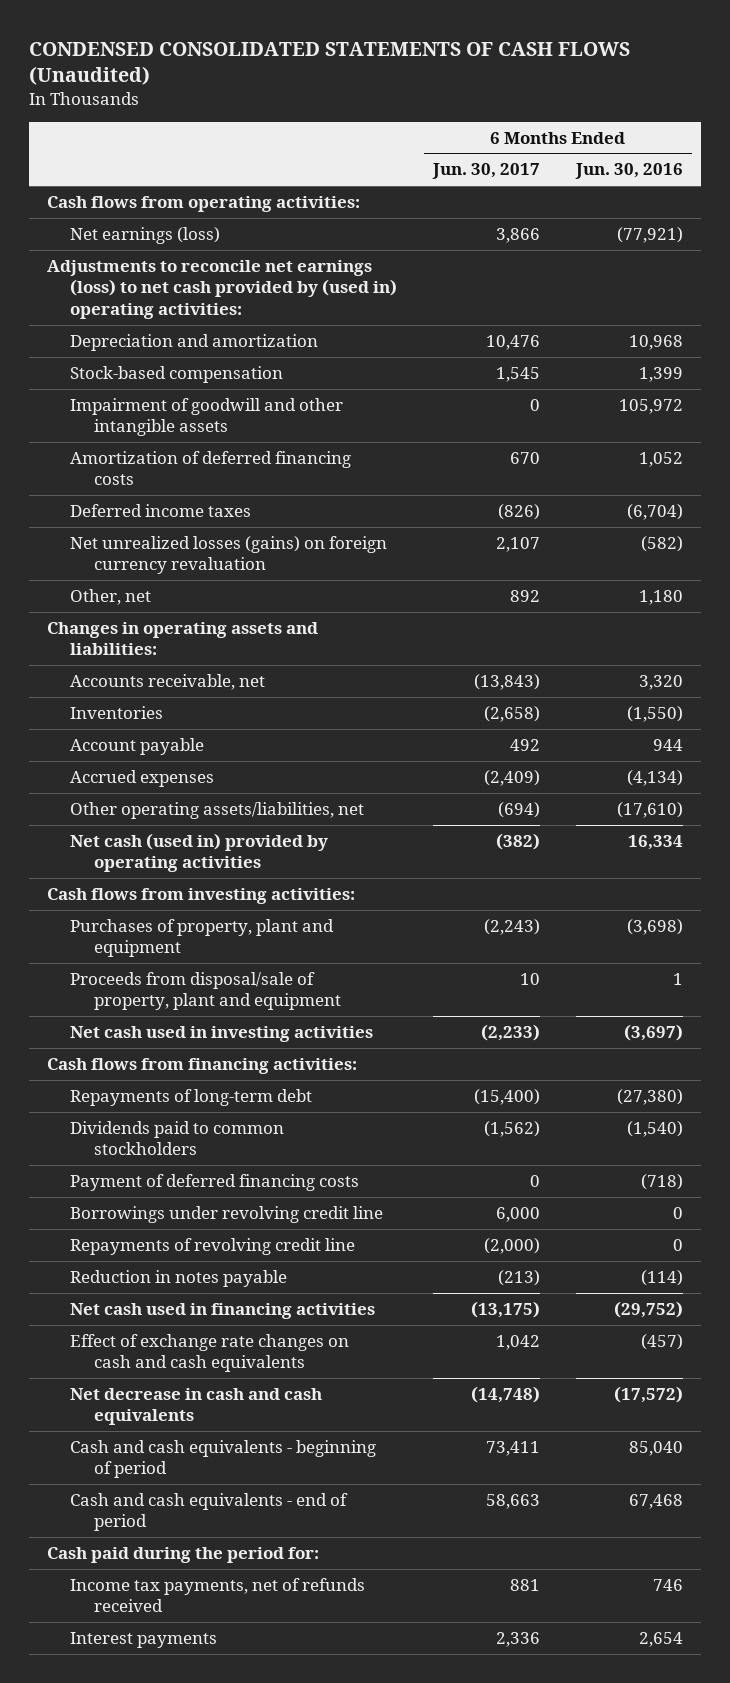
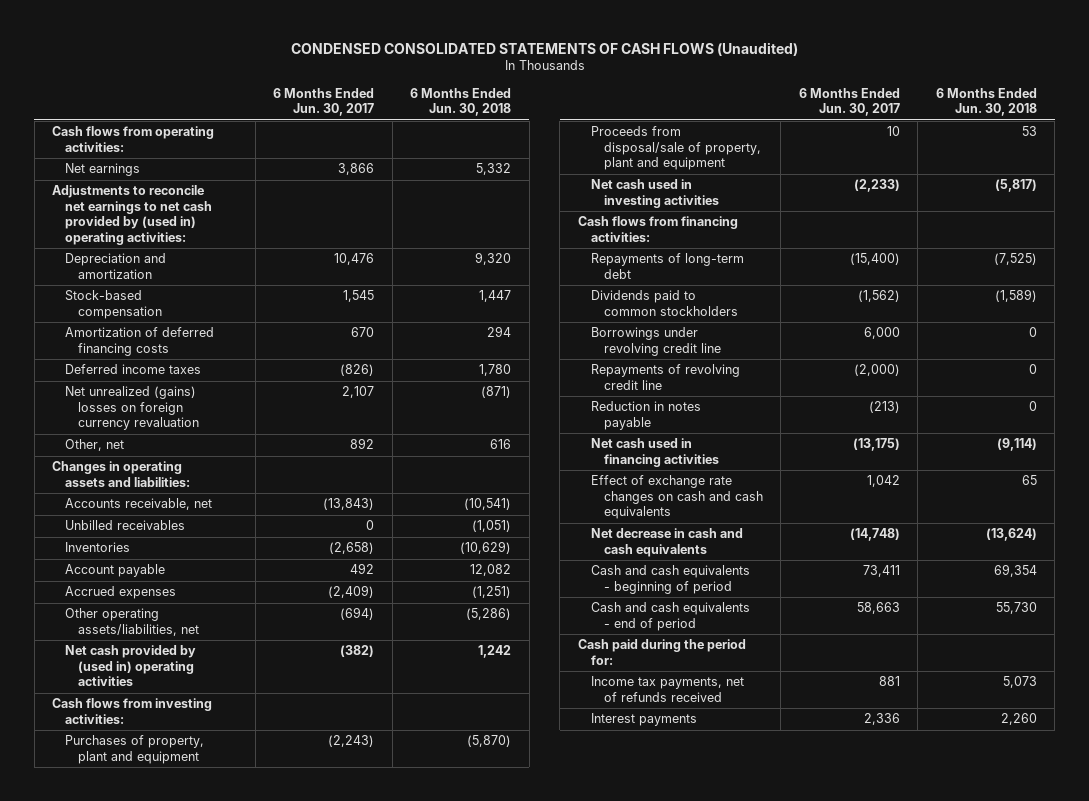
[574,163,683,180] Jun. 30, 2016 -> none
none -> [410,87,512,117] 6 Months Ended Jun. 30, 2018
[70,226,221,244] Net earnings (loss) -> [65,163,141,177] Net earnings
[47,259,398,319] Adjustments to reconcile net earnings (loss) to net cash provided by (used in) operating activities: -> [52,185,213,245] Adjustments to reconcile net earnings to net cash provided by (used in) operating activities:
[70,397,344,437] Impairment of goodwill and other intangible assets -> none
[70,535,388,575] Net unrealized losses (gains) on foreign currency revaluation -> [65,386,200,431] Net unrealized (gains) losses on foreign currency revaluation
none -> [65,520,186,531] Unbilled receivables
[70,832,329,873] Net cash (used in) provided by operating activities -> [65,645,197,687] Net cash provided by (used in) operating activities
[70,1173,360,1191] Payment of deferred financing costs -> none

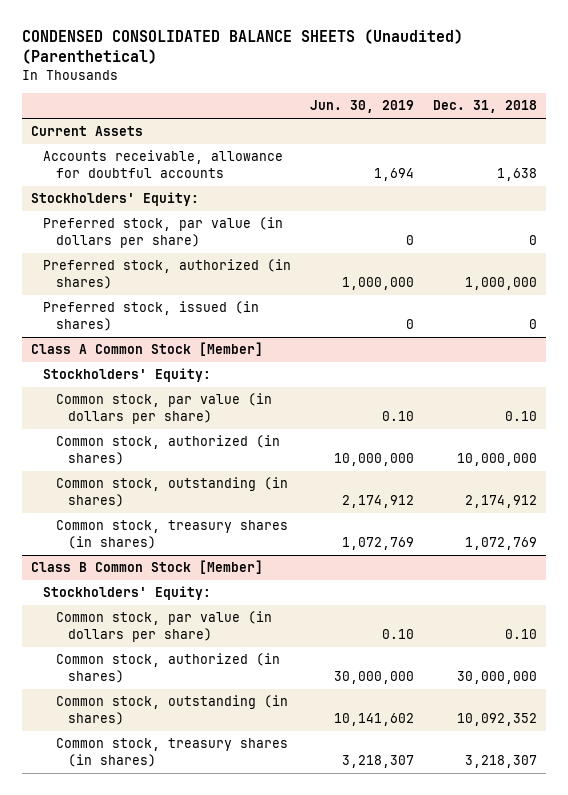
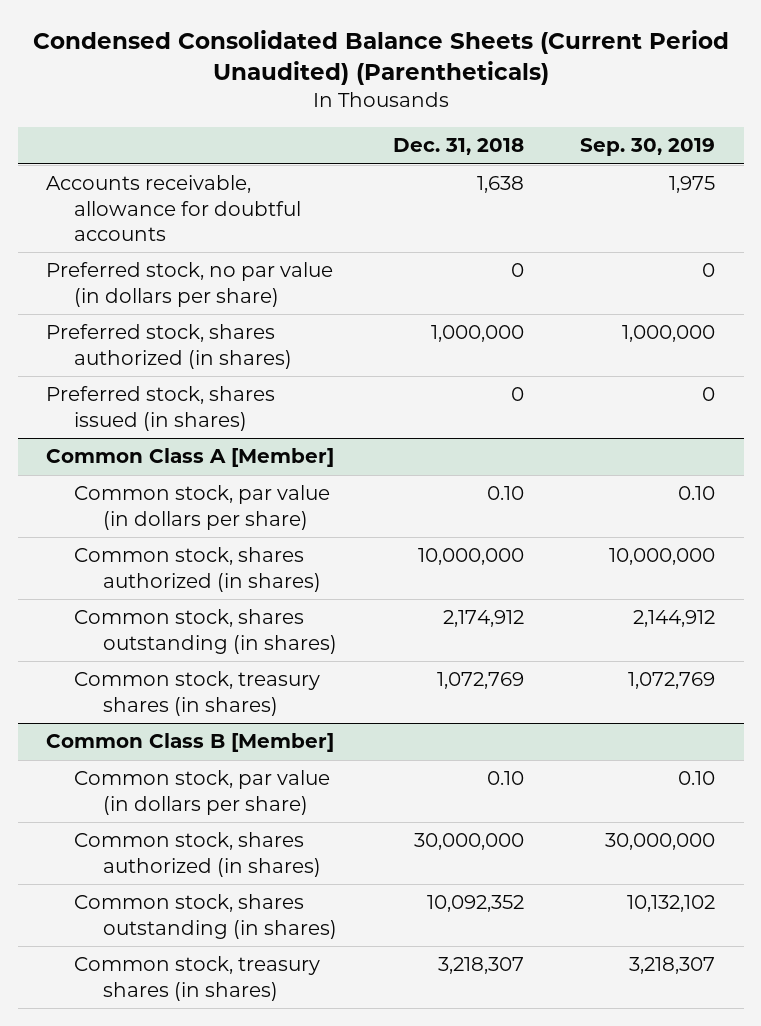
[21,28,463,65] CONDENSED CONSOLIDATED BALANCE SHEETS (Unaudited) (Parenthetical) -> [32,29,729,85] Condensed Consolidated Balance Sheets (Current Period Unaudited) (Parentheticals)
[310,100,415,114] Jun. 30, 2019 -> none
none -> [580,138,716,157] Sep. 30, 2019
[31,126,144,137] Current Assets -> none
[31,192,200,207] Stockholders' Equity: -> none
[43,368,212,383] Stockholders' Equity: -> none
[43,217,284,248] Preferred stock, par value (in dollars per share) -> [45,262,333,307] Preferred stock, no par value (in dollars per share)
[43,259,292,289] Preferred stock, authorized (in shares) -> [45,324,293,369] Preferred stock, shares authorized (in shares)
[43,301,260,331] Preferred stock, issued (in shares) -> [45,386,275,431] Preferred stock, shares issued (in shares)
[31,342,264,357] Class A Common Stock [Member] -> [45,448,334,468] Common Class A [Member]
[55,435,280,465] Common stock, authorized (in shares) -> [74,547,322,592] Common stock, shares authorized (in shares)
[55,477,288,507] Common stock, outstanding (in shares) -> [74,609,338,654] Common stock, shares outstanding (in shares)
[43,586,212,601] Stockholders' Equity: -> none
[31,560,264,575] Class B Common Stock [Member] -> [45,733,334,753] Common Class B [Member]
[55,653,280,683] Common stock, authorized (in shares) -> [74,832,322,877] Common stock, shares authorized (in shares)
[55,695,288,725] Common stock, outstanding (in shares) -> [74,894,338,939] Common stock, shares outstanding (in shares)

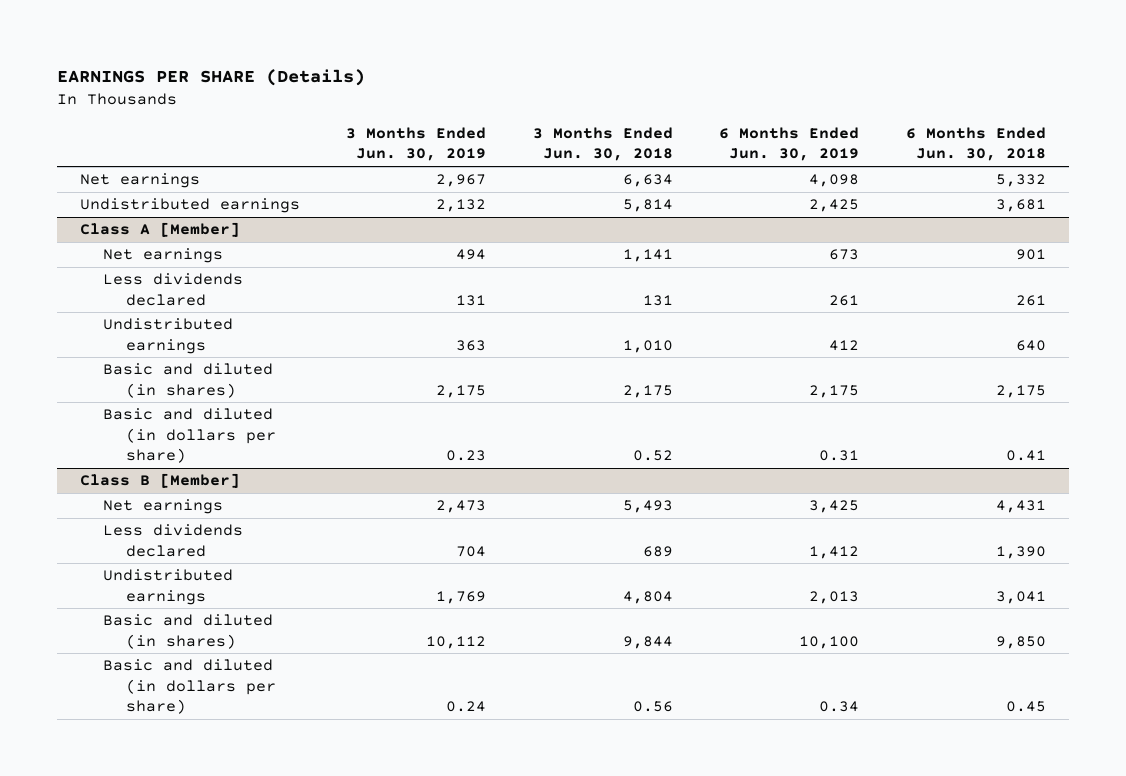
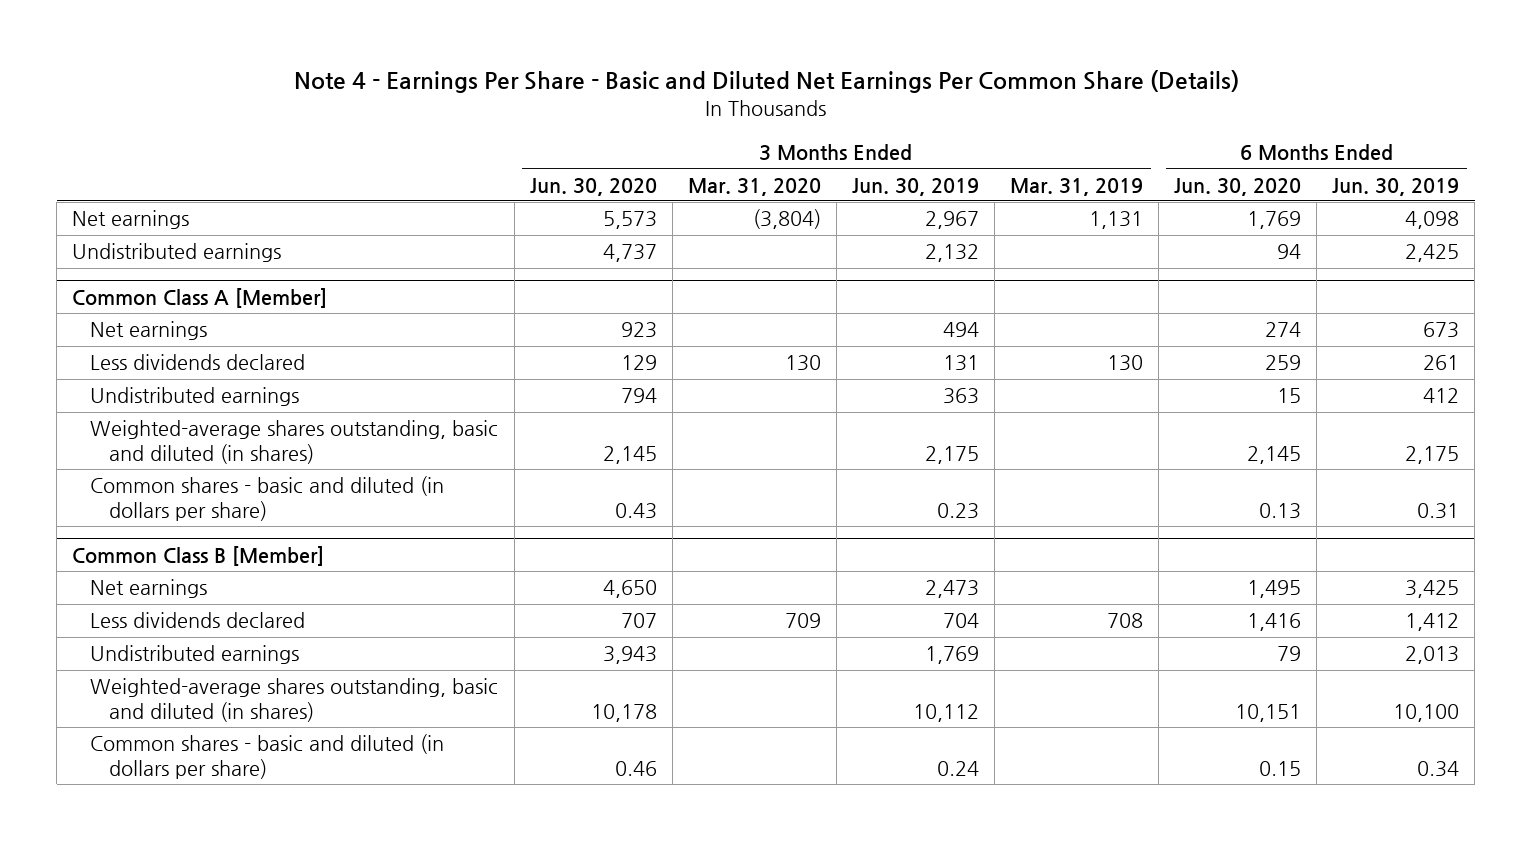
[56,69,365,87] EARNINGS PER SHARE (Details) -> [293,70,1239,94] Note 4 - Earnings Per Share - Basic and Diluted Net Earnings Per Common Share (Details)
[532,127,673,162] 3 Months Ended Jun. 30, 2018 -> none
[905,127,1046,162] 6 Months Ended Jun. 30, 2018 -> none
none -> [529,177,657,196] Jun. 30, 2020
none -> [687,177,821,196] Mar. 31, 2020
none -> [1010,177,1144,196] Mar. 31, 2019
none -> [1174,177,1302,196] Jun. 30, 2020
[79,222,240,238] Class A [Member] -> [72,287,328,308] Common Class A [Member]
[103,363,274,398] Basic and diluted (in shares) -> [90,420,499,464] Weighted-average shares outstanding, basic and diluted (in shares)
[103,408,277,463] Basic and diluted (in dollars per share) -> [90,476,445,521] Common shares - basic and diluted (in dollars per share)
[79,473,240,489] Class B [Member] -> [72,545,325,566] Common Class B [Member]
[103,614,274,649] Basic and diluted (in shares) -> [90,678,499,722] Weighted-average shares outstanding, basic and diluted (in shares)
[103,659,277,714] Basic and diluted (in dollars per share) -> [90,734,445,779] Common shares - basic and diluted (in dollars per share)

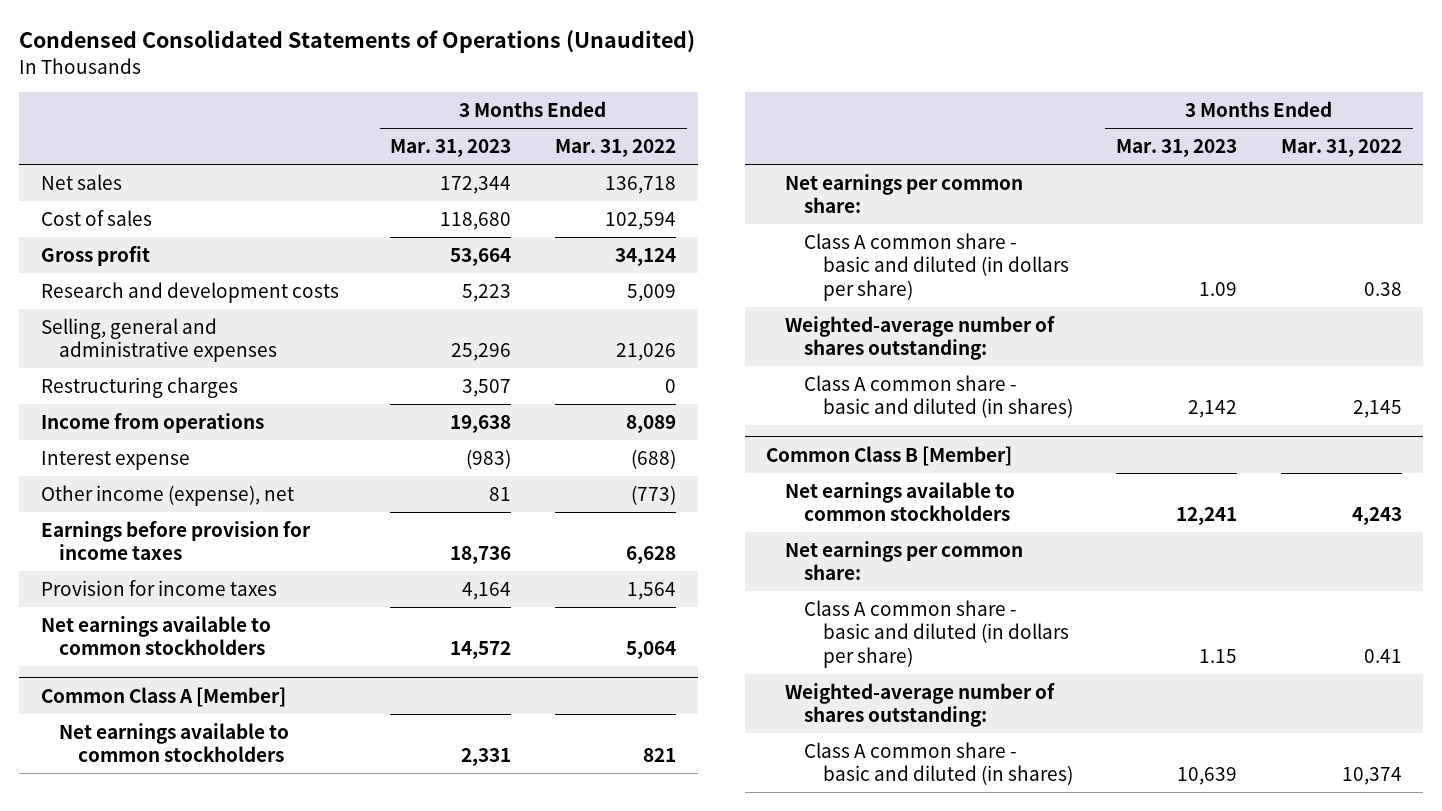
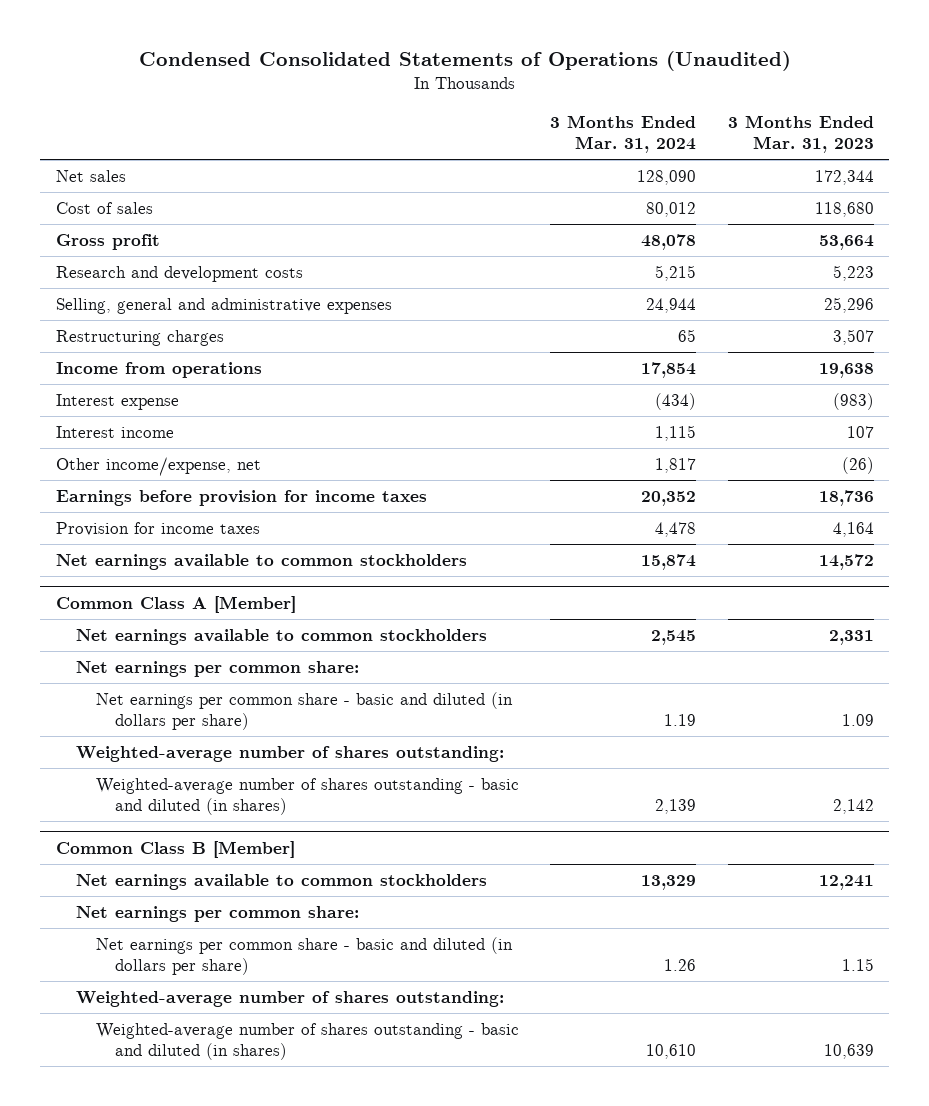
[554,139,676,158] Mar. 31, 2022 -> none
none -> [550,114,697,154] 3 Months Ended Mar. 31, 2024
none -> [55,425,174,438] Interest income
[40,484,294,506] Other income (expense), net -> [55,456,261,476] Other income/expense, net
[489,486,512,501] 81 -> [841,456,874,474] (26)
[804,232,1069,301] Class A common share - basic and diluted (in dollars per share) -> [95,691,513,731] Net earnings per common share - basic and diluted (in dollars per share)
[804,374,1073,419] Class A common share - basic and diluted (in shares) -> [95,777,519,816] Weighted-average number of shares outstanding - basic and diluted (in shares)
[804,599,1069,668] Class A common share - basic and diluted (in dollars per share) -> [95,936,513,976] Net earnings per common share - basic and diluted (in dollars per share)
[804,741,1073,786] Class A common share - basic and diluted (in shares) -> [95,1022,519,1061] Weighted-average number of shares outstanding - basic and diluted (in shares)

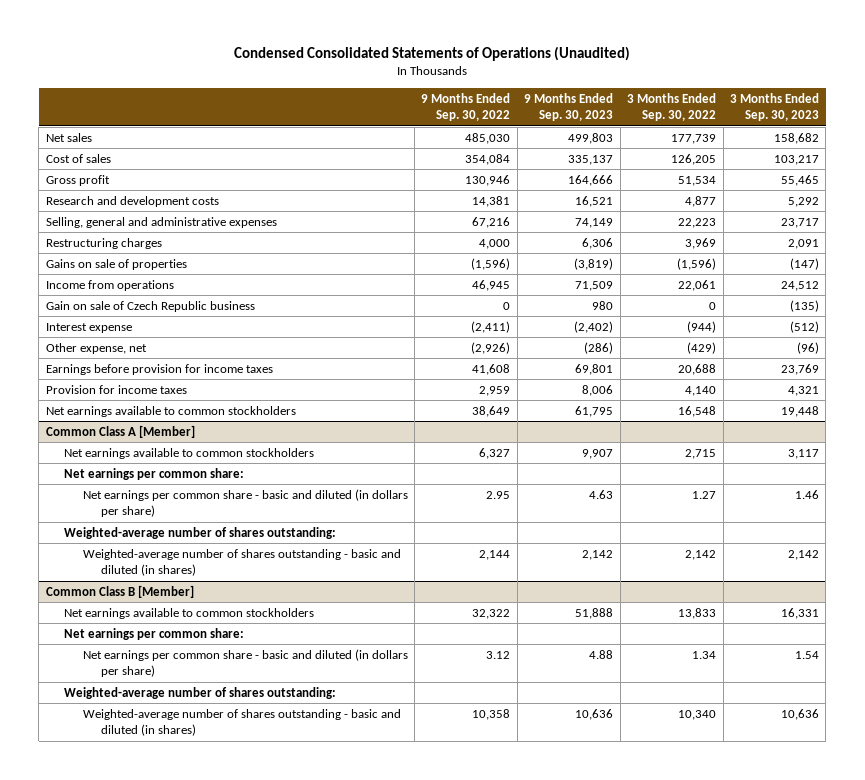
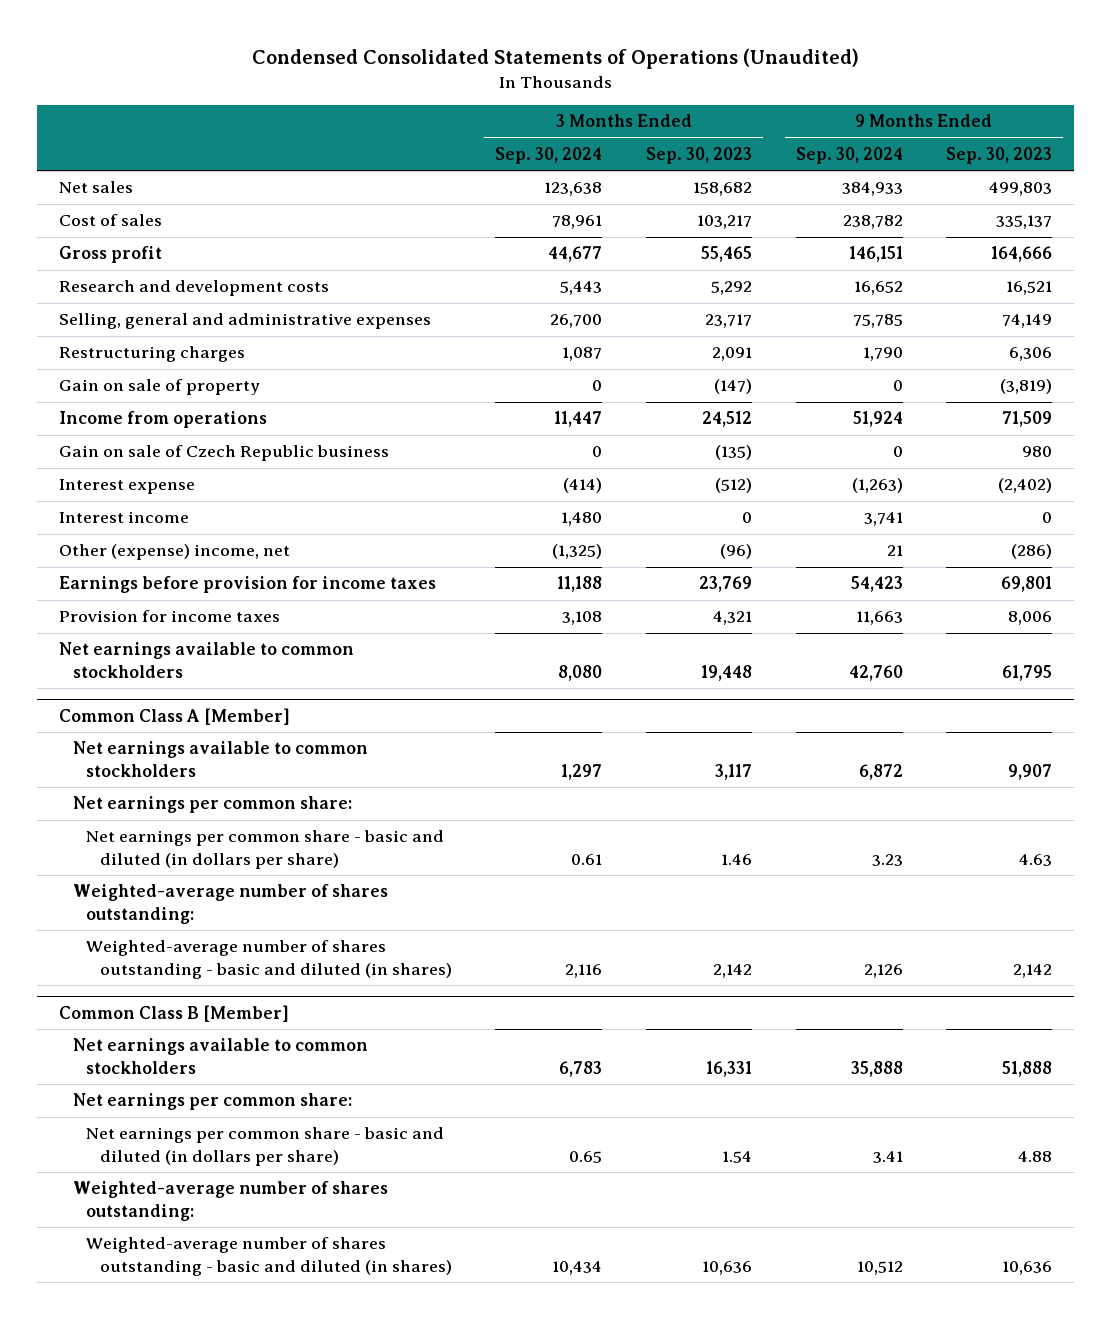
[421,92,511,122] 9 Months Ended Sep. 30, 2022 -> none
[627,92,717,122] 3 Months Ended Sep. 30, 2022 -> none
none -> [495,147,603,165] Sep. 30, 2024
none -> [795,147,903,165] Sep. 30, 2024
[45,258,187,270] Gains on sale of properties -> [58,379,260,396] Gain on sale of property
none -> [58,511,189,524] Interest income
[45,342,147,354] Other expense, net -> [58,544,290,561] Other (expense) income, net

